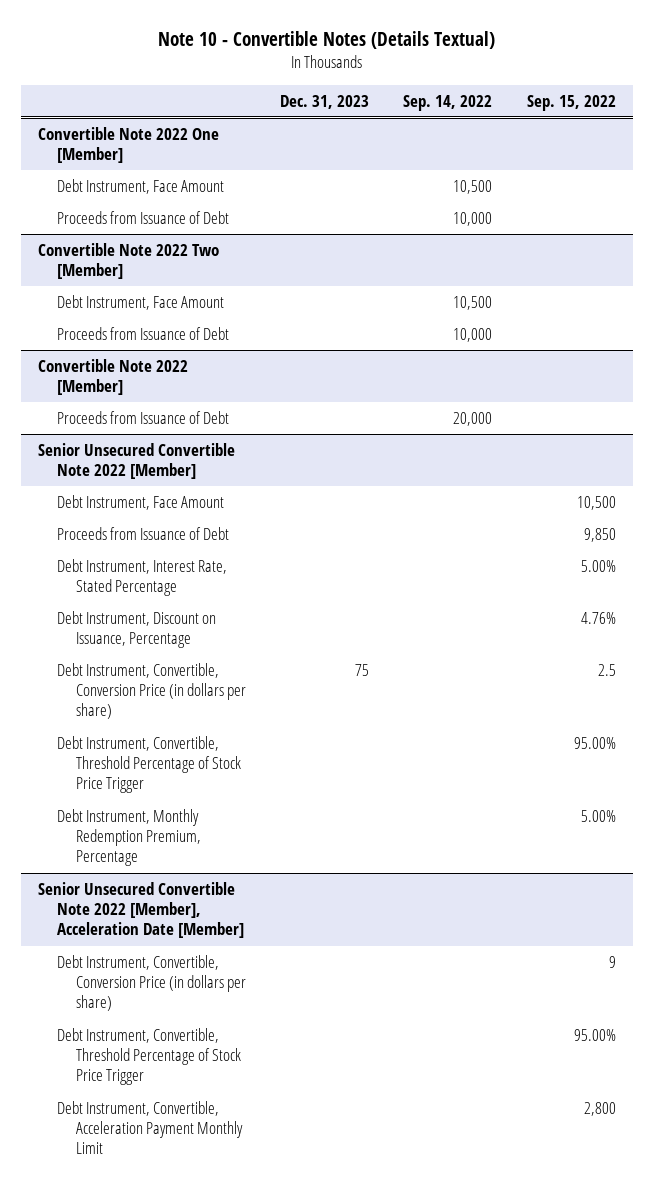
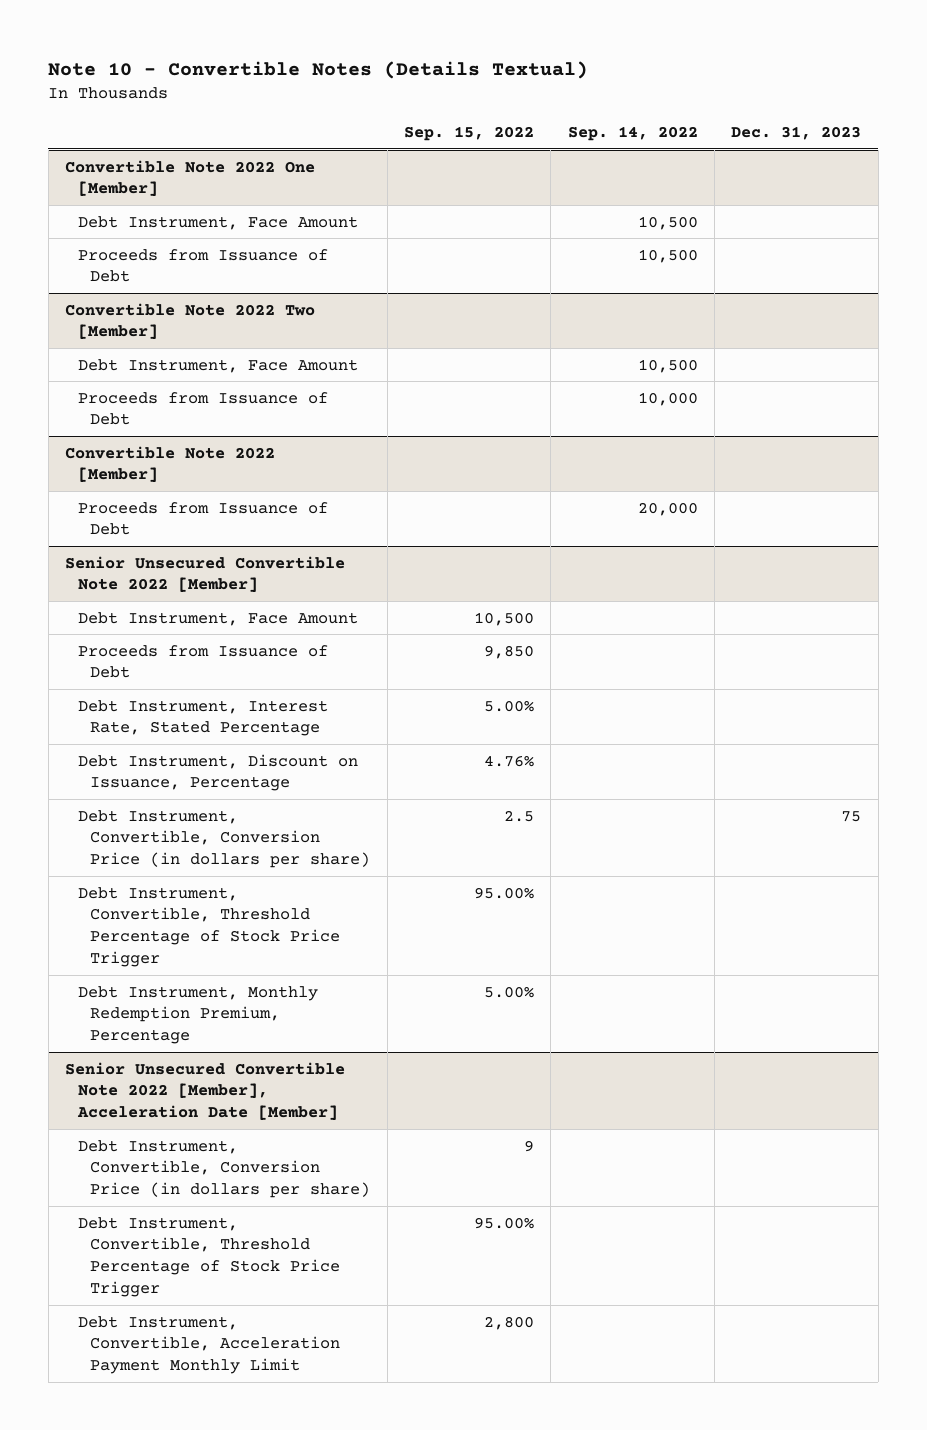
[453,211,493,226] 10,000 -> [637,248,698,263] 10,500

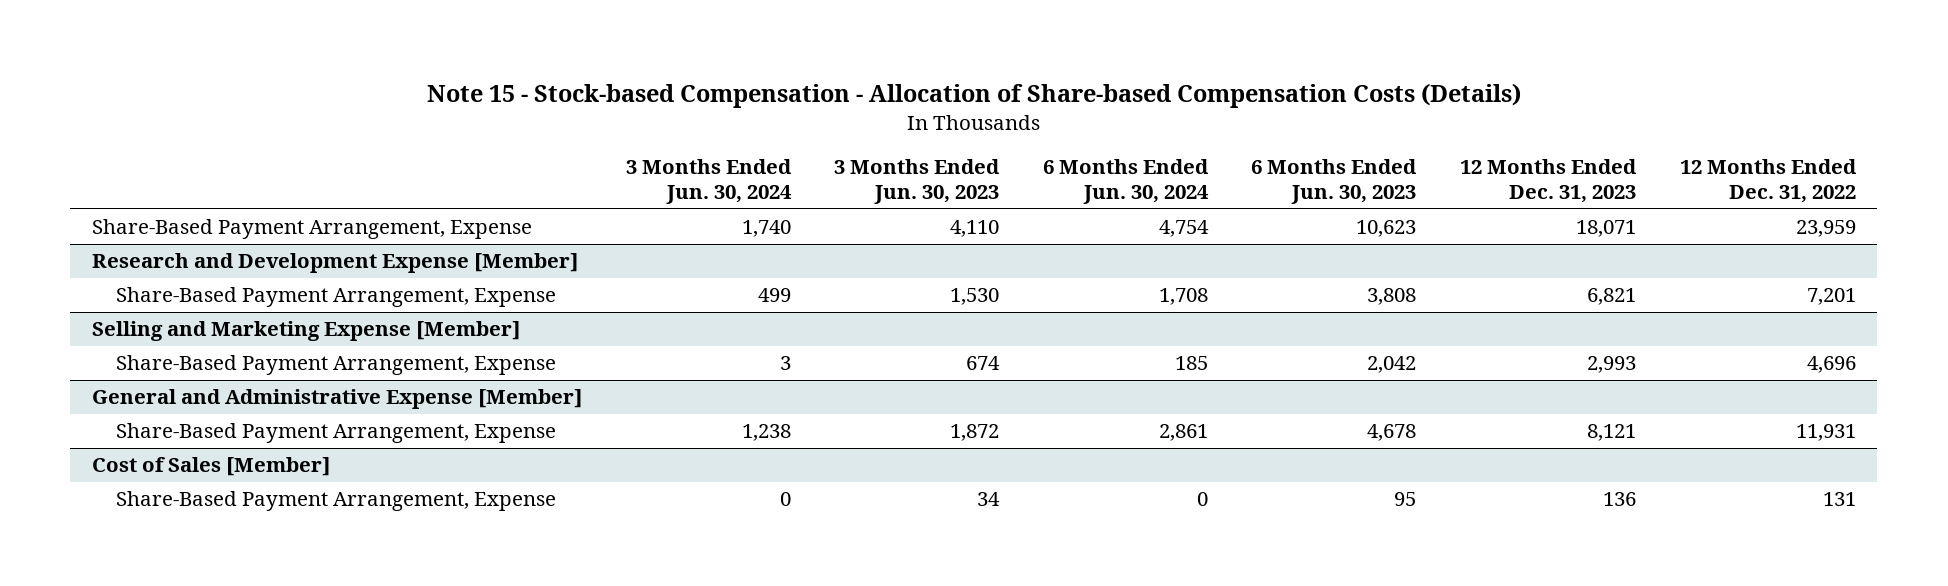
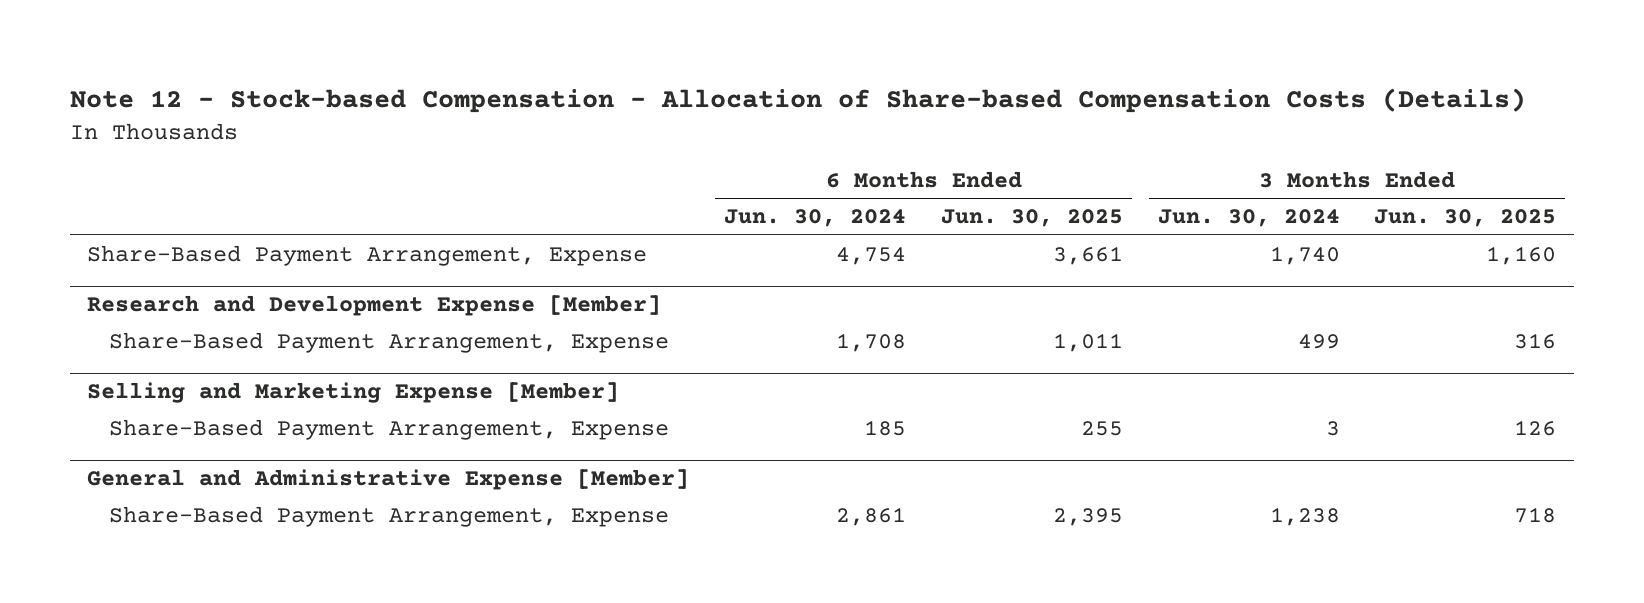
[426,83,1521,109] Note 15 - Stock-based Compensation - Allocation of Share-based Compensation Costs (Details) -> [70,87,1527,113] Note 12 - Stock-based Compensation - Allocation of Share-based Compensation Costs (Details)
[834,159,1001,204] 3 Months Ended Jun. 30, 2023 -> none
[1251,159,1418,204] 6 Months Ended Jun. 30, 2023 -> none
[1460,159,1638,203] 12 Months Ended Dec. 31, 2023 -> none
[1679,159,1857,203] 12 Months Ended Dec. 31, 2022 -> none
none -> [940,209,1123,228] Jun. 30, 2025
none -> [1374,209,1557,228] Jun. 30, 2025
[92,457,331,477] Cost of Sales [Member] -> none
[116,491,557,512] Share-Based Payment Arrangement, Expense -> none

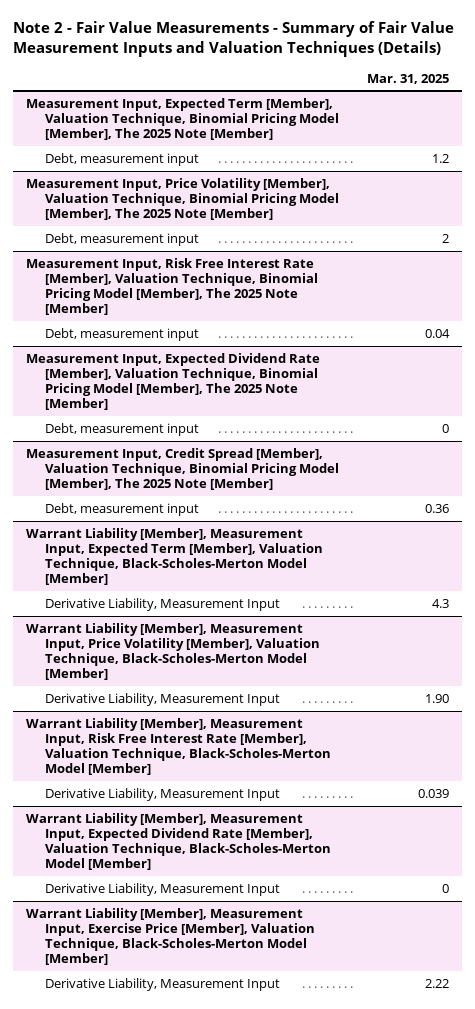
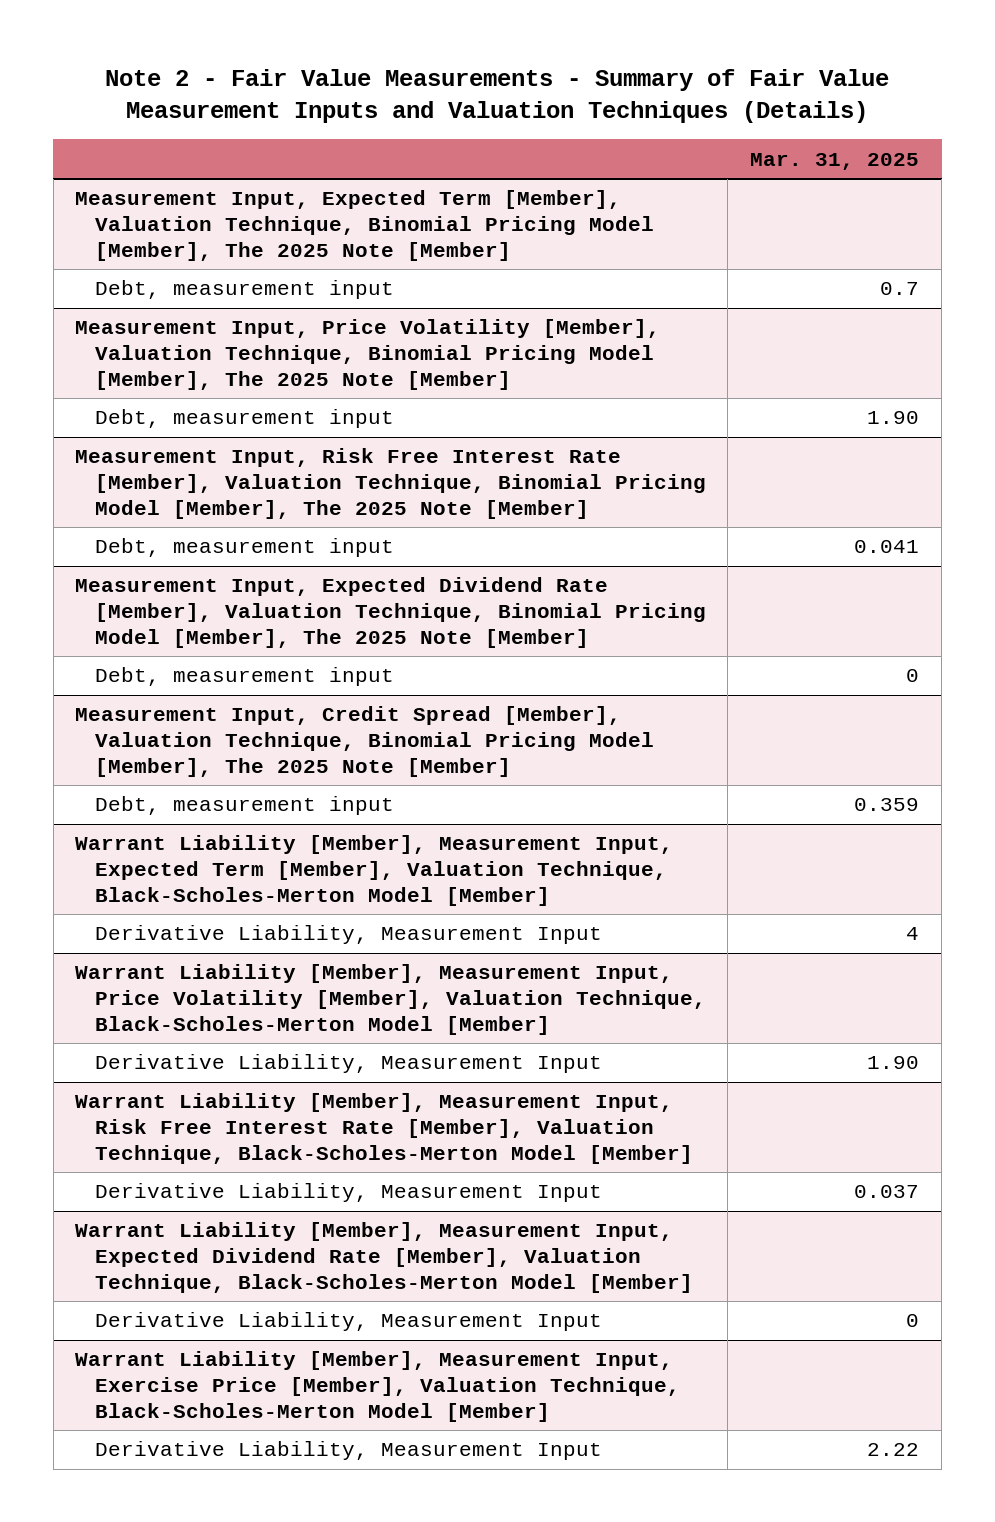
[431,154,449,164] 1.2 -> [880,282,920,296] 0.7
[441,234,449,244] 2 -> [867,411,920,425] 1.90
[424,329,450,339] 0.04 -> [854,540,920,554] 0.041
[424,504,449,514] 0.36 -> [854,798,920,812] 0.359
[431,599,449,609] 4.3 -> [906,927,920,941] 4
[417,789,449,799] 0.039 -> [854,1185,920,1199] 0.037

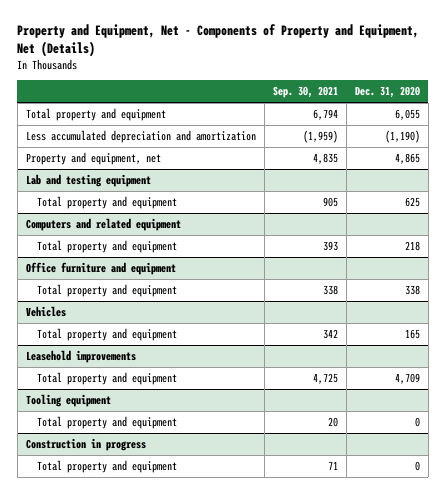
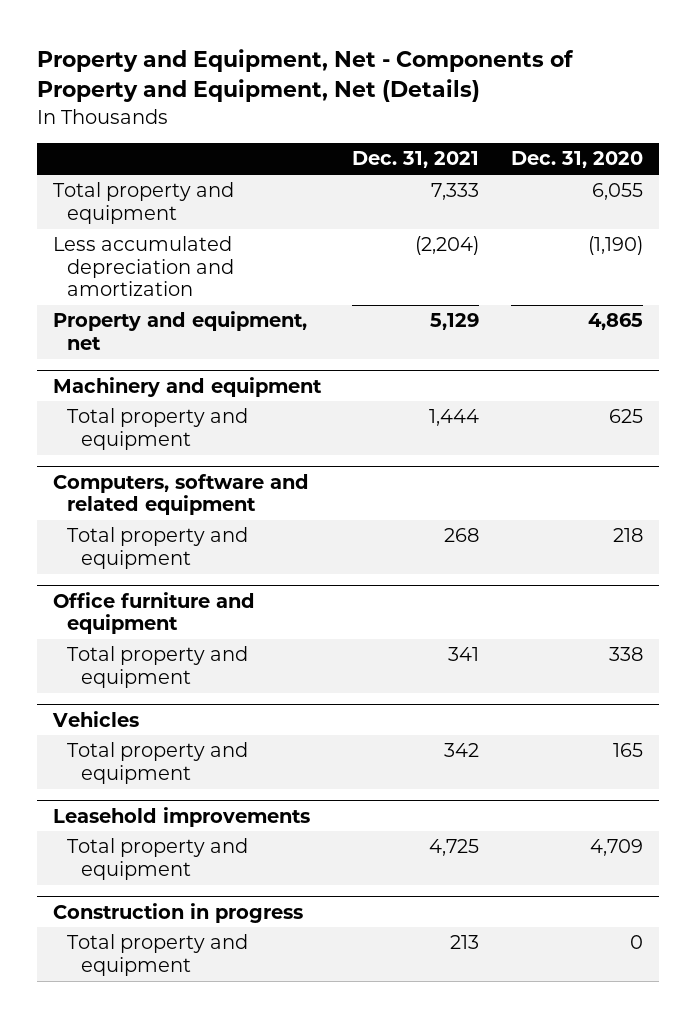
[272,86,338,99] Sep. 30, 2021 -> none
none -> [352,151,480,169] Dec. 31, 2021
[25,174,151,188] Lab and testing equipment -> none
none -> [53,376,323,397] Machinery and equipment
[25,218,181,232] Computers and related equipment -> [53,473,310,515] Computers, software and related equipment
[25,394,111,408] Tooling equipment -> none
[37,416,178,430] Total property and equipment -> none

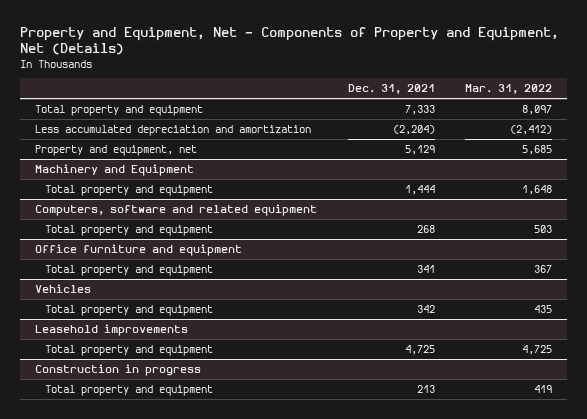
[510,151,643,169] Dec. 31, 2020 -> none
none -> [464,84,552,95] Mar. 31, 2022
[53,376,323,397] Machinery and equipment -> [35,163,195,176] Machinery and Equipment

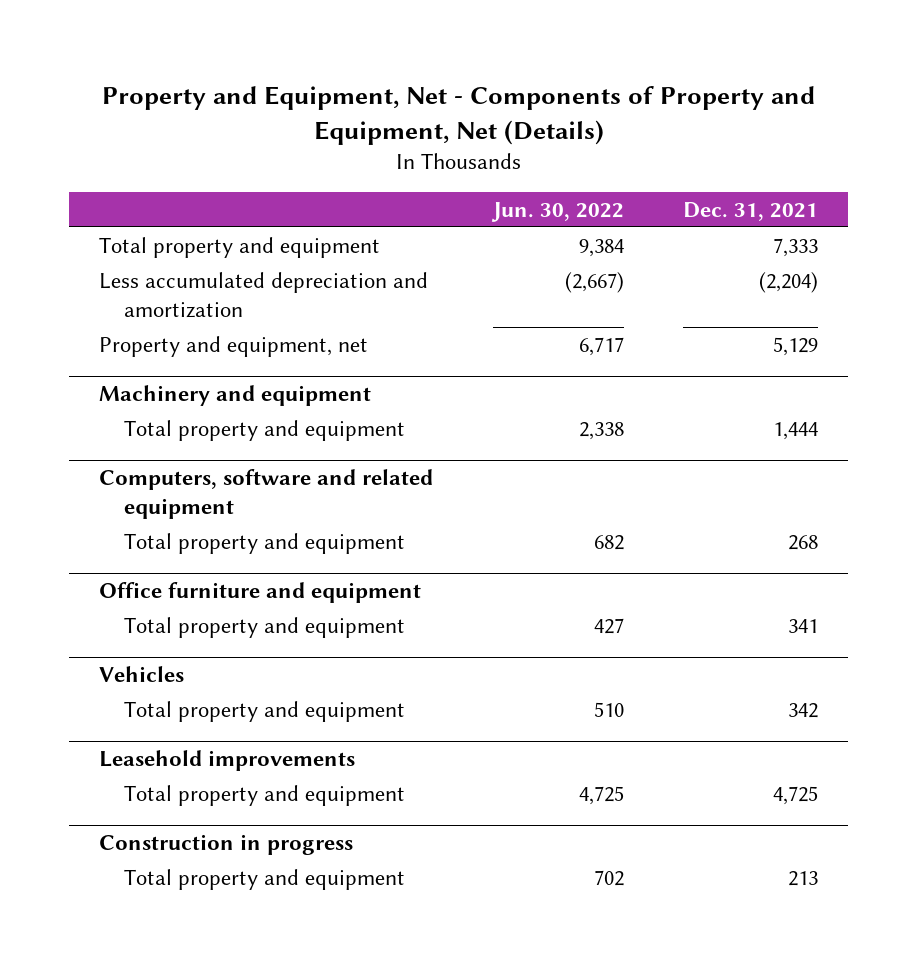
[464,84,552,95] Mar. 31, 2022 -> none
none -> [490,201,624,222] Jun. 30, 2022
[35,163,195,176] Machinery and Equipment -> [98,385,371,407] Machinery and equipment

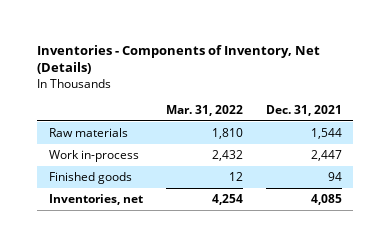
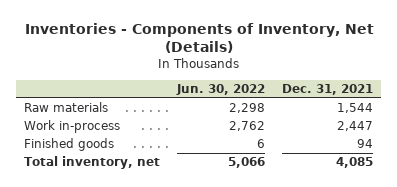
[165,104,243,116] Mar. 31, 2022 -> none
none -> [176,84,266,96] Jun. 30, 2022
[48,193,143,205] Inventories, net -> [24,156,161,170] Total inventory, net

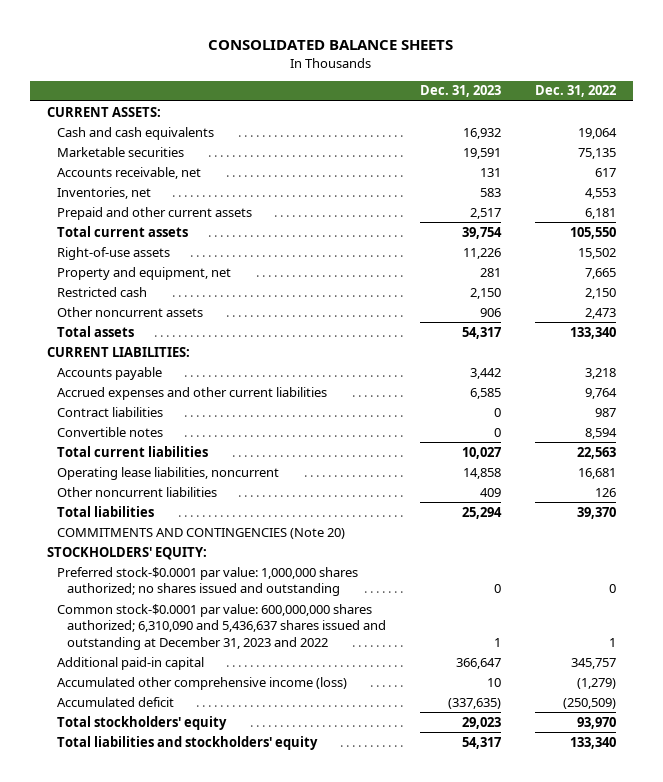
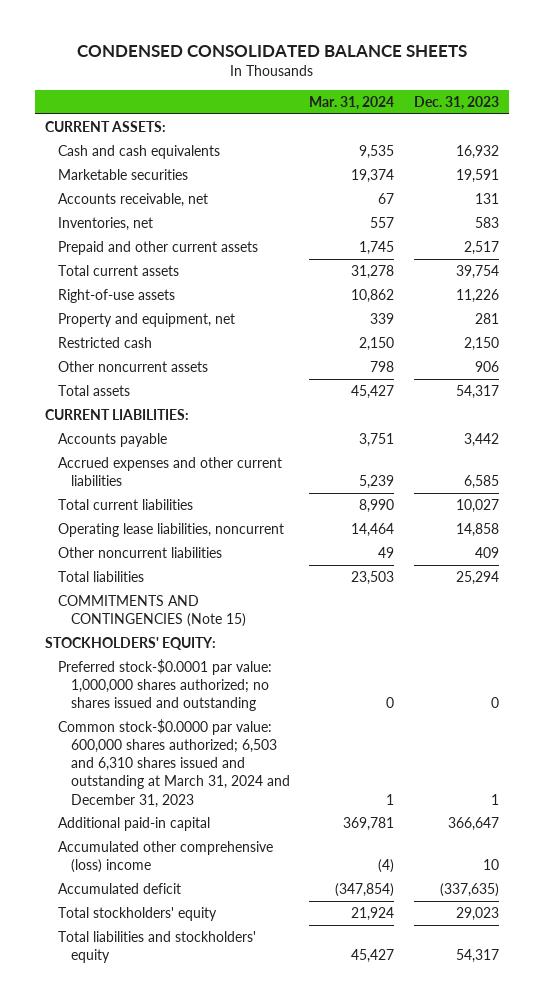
[208,39,454,50] CONSOLIDATED BALANCE SHEETS -> [76,44,467,57] CONDENSED CONSOLIDATED BALANCE SHEETS
[535,85,617,98] Dec. 31, 2022 -> none
none -> [309,96,395,111] Mar. 31, 2024
[56,406,163,417] Contract liabilities -> none
[56,426,163,437] Convertible notes -> none
[56,527,345,539] COMMITMENTS AND CONTINGENCIES (Note 20) -> [57,594,246,628] COMMITMENTS AND CONTINGENCIES (Note 15)
[56,603,387,651] Common stock-$0.0001 par value: 600,000,000 shares authorized; 6,310,090 and 5,436,637 shares issued and outstanding at December 31, 2023 and 2022 -> [57,718,290,808] Common stock-$0.0000 par value: 600,000 shares authorized; 6,503 and 6,310 shares issued and outstanding at March 31, 2024 and December 31, 2023
[56,676,347,690] Accumulated other comprehensive income (loss) -> [57,840,273,874] Accumulated other comprehensive (loss) income

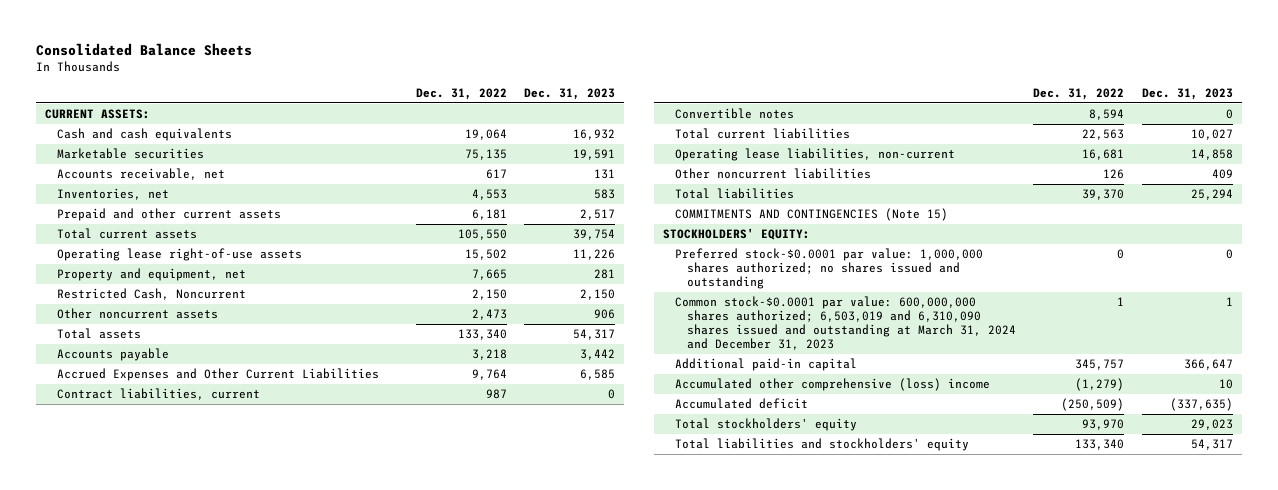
[76,44,467,57] CONDENSED CONSOLIDATED BALANCE SHEETS -> [36,43,253,57] Consolidated Balance Sheets
[309,96,395,111] Mar. 31, 2024 -> none
none -> [415,88,507,101] Dec. 31, 2022
[57,288,175,303] Right-of-use assets -> [57,248,303,262] Operating lease right-of-use assets
[57,336,152,348] Restricted cash -> [57,288,247,301] Restricted Cash, Noncurrent
[44,408,189,420] CURRENT LIABILITIES: -> none
[57,456,282,487] Accrued expenses and other current liabilities -> [57,368,380,382] Accrued Expenses and Other Current Liabilities
none -> [57,388,261,401] Contract liabilities, current
none -> [674,108,794,120] Convertible notes
[57,522,284,537] Operating lease liabilities, noncurrent -> [674,148,955,162] Operating lease liabilities, non-current
[57,718,290,808] Common stock-$0.0000 par value: 600,000 shares authorized; 6,503 and 6,310 shares issued and outstanding at March 31, 2024 and December 31, 2023 -> [674,296,1016,351] Common stock-$0.0001 par value: 600,000,000 shares authorized; 6,503,019 and 6,310,090 shares issued and outstanding at March 31, 2024 and December 31, 2023

